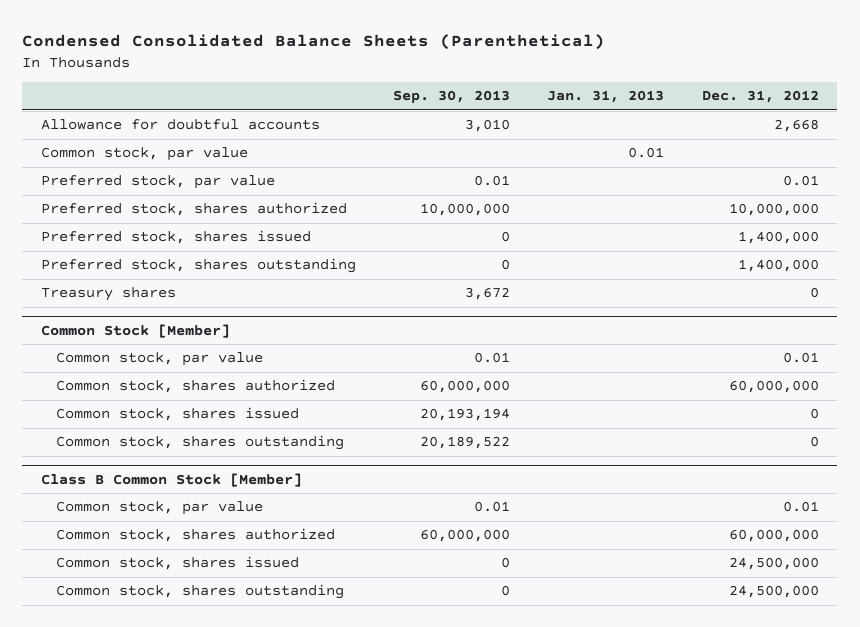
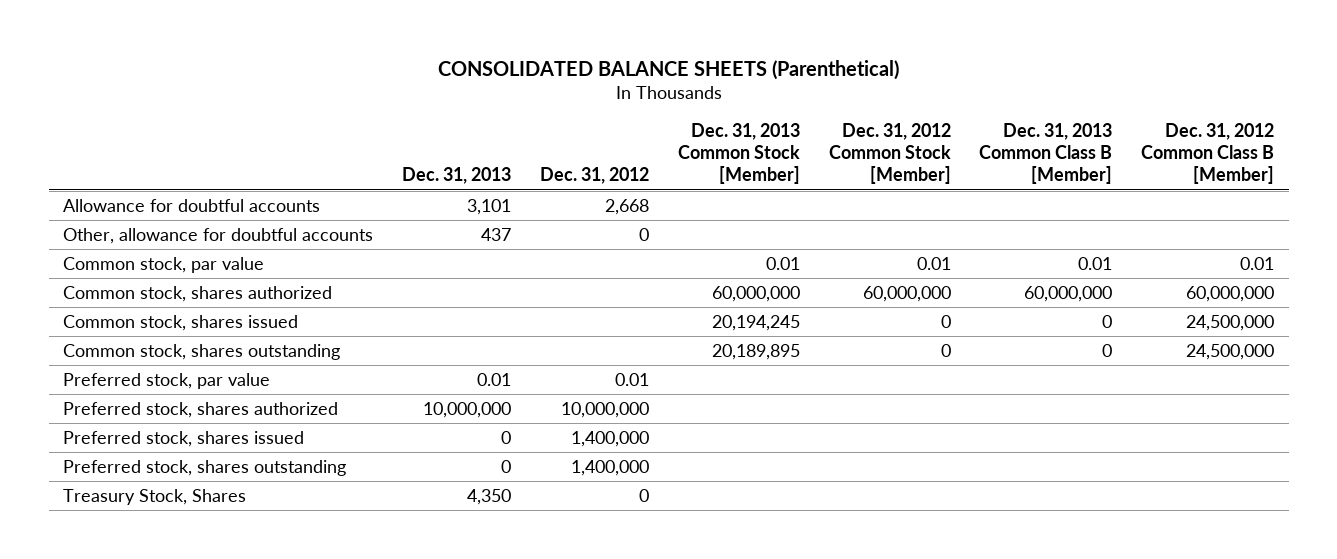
[22,34,606,51] Condensed Consolidated Balance Sheets (Parenthetical) -> [437,59,899,80] CONSOLIDATED BALANCE SHEETS (Parenthetical)
[393,90,511,104] Sep. 30, 2013 -> none
[547,90,665,104] Jan. 31, 2013 -> none
none -> [401,167,511,185] Dec. 31, 2013
none -> [677,123,800,185] Dec. 31, 2013 Common Stock [Member]
none -> [828,123,951,185] Dec. 31, 2012 Common Stock [Member]
none -> [979,123,1113,185] Dec. 31, 2013 Common Class B [Member]
none -> [1141,123,1275,185] Dec. 31, 2012 Common Class B [Member]
none -> [62,227,373,244] Other, allowance for doubtful accounts
none -> [62,285,332,302] Common stock, shares authorized
none -> [62,314,298,331] Common stock, shares issued
none -> [62,343,340,360] Common stock, shares outstanding
[40,323,230,338] Common Stock [Member] -> none
[55,352,263,367] Common stock, par value -> none
[55,379,335,394] Common stock, shares authorized -> none
[55,407,299,422] Common stock, shares issued -> none
[55,435,344,451] Common stock, shares outstanding -> none
[40,472,302,487] Class B Common Stock [Member] -> none
[55,501,263,516] Common stock, par value -> none
[55,528,335,543] Common stock, shares authorized -> none
[55,556,299,571] Common stock, shares issued -> none
[55,584,344,600] Common stock, shares outstanding -> none
[40,287,176,302] Treasury shares -> [62,488,246,505] Treasury Stock, Shares

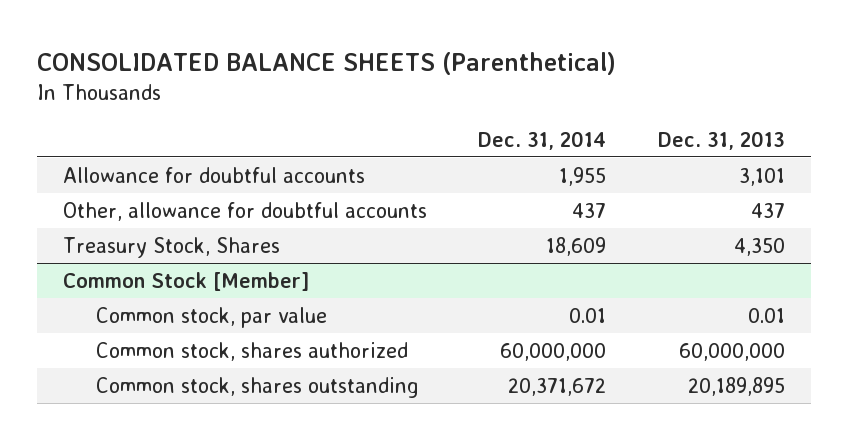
[539,167,649,185] Dec. 31, 2012 -> none
[677,123,800,185] Dec. 31, 2013 Common Stock [Member] -> none
[828,123,951,185] Dec. 31, 2012 Common Stock [Member] -> none
[979,123,1113,185] Dec. 31, 2013 Common Class B [Member] -> none
[1141,123,1275,185] Dec. 31, 2012 Common Class B [Member] -> none
none -> [478,130,607,150] Dec. 31, 2014
[62,256,264,273] Common stock, par value -> none
[62,285,332,302] Common stock, shares authorized -> none
[62,314,298,331] Common stock, shares issued -> none
[62,343,340,360] Common stock, shares outstanding -> none
[62,372,270,389] Preferred stock, par value -> none
[62,401,338,418] Preferred stock, shares authorized -> none
[62,430,304,447] Preferred stock, shares issued -> none
[62,459,346,476] Preferred stock, shares outstanding -> none
none -> [62,271,309,291] Common Stock [Member]
none -> [96,306,328,328] Common stock, par value
none -> [96,341,409,361] Common stock, shares authorized
none -> [96,376,420,398] Common stock, shares outstanding

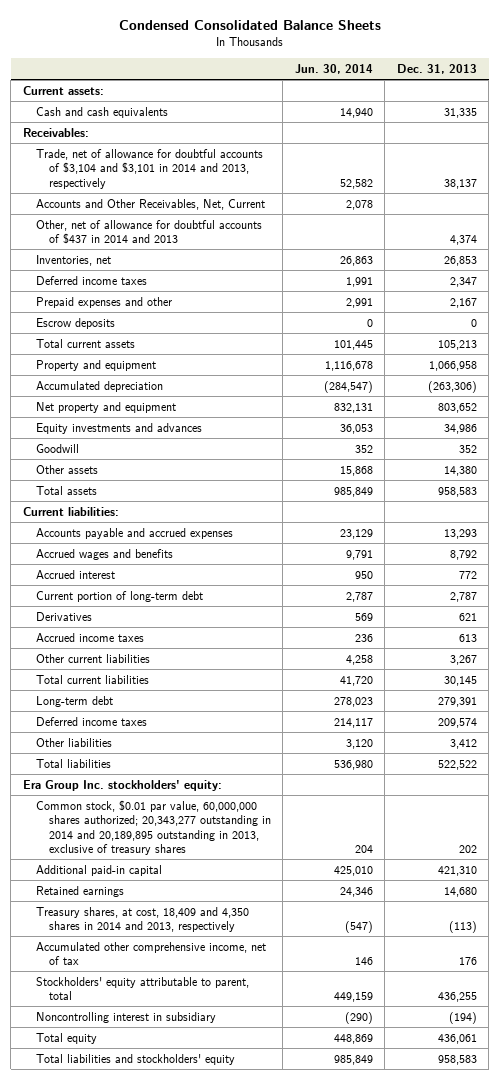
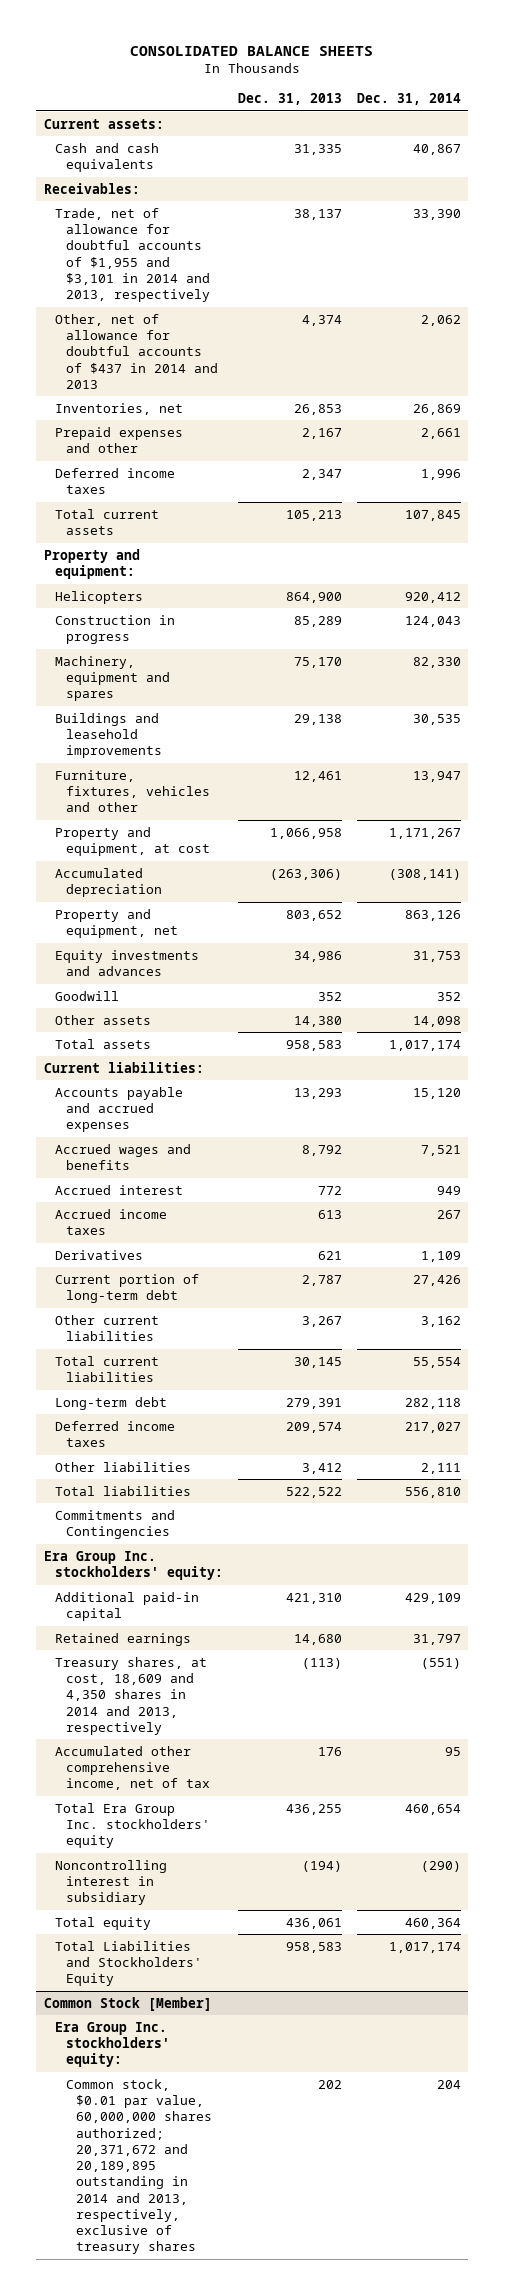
[118,19,381,30] Condensed Consolidated Balance Sheets -> [130,46,374,57] CONSOLIDATED BALANCE SHEETS
[294,63,373,74] Jun. 30, 2014 -> none
none -> [356,93,461,106] Dec. 31, 2014
[35,198,265,210] Accounts and Other Receivables, Net, Current -> none
[35,148,263,189] Trade, net of allowance for doubtful accounts of $3,104 and $3,101 in 2014 and 2013, respectively -> [54,207,210,303] Trade, net of allowance for doubtful accounts of $1,955 and $3,101 in 2014 and 2013, respectively
[35,317,115,329] Escrow deposits -> none
[35,275,147,285] Deferred income taxes -> [54,467,175,495] Deferred income taxes
none -> [43,548,140,580] Property and equipment:
none -> [54,590,143,604] Helicopters
none -> [54,614,175,645] Construction in progress
none -> [54,655,170,702] Machinery, equipment and spares
none -> [54,712,162,759] Buildings and leasehold improvements
none -> [54,769,210,813] Furniture, fixtures, vehicles and other
[35,359,156,371] Property and equipment -> [54,826,210,857] Property and equipment, at cost
[35,401,176,413] Net property and equipment -> [54,908,178,939] Property and equipment, net
[35,611,92,621] Derivatives -> [54,1249,143,1260] Derivatives
[35,590,203,602] Current portion of long-term debt -> [54,1273,199,1304] Current portion of long-term debt
none -> [54,1509,175,1540] Commitments and Contingencies
[35,799,271,855] Common stock, $0.01 par value, 60,000,000 shares authorized; 20,343,277 outstanding in 2014 and 20,189,895 outstanding in 2013, exclusive of treasury shares -> none
[35,906,249,933] Treasury shares, at cost, 18,409 and 4,350 shares in 2014 and 2013, respectively -> [54,1656,207,1735] Treasury shares, at cost, 18,609 and 4,350 shares in 2014 and 2013, respectively
[35,976,249,1001] Stockholders' equity attributable to parent, total -> [54,1802,210,1849] Total Era Group Inc. stockholders' equity
[35,1053,235,1065] Total liabilities and stockholders' equity -> [54,1940,202,1987] Total Liabilities and Stockholders' Equity
none -> [43,1996,212,2011] Common Stock [Member]
none -> [54,2021,170,2068] Era Group Inc. stockholders' equity:
none -> [65,2078,213,2255] Common stock, $0.01 par value, 60,000,000 shares authorized; 20,371,672 and 20,189,895 outstanding in 2014 and 2013, respectively, exclusive of treasury shares

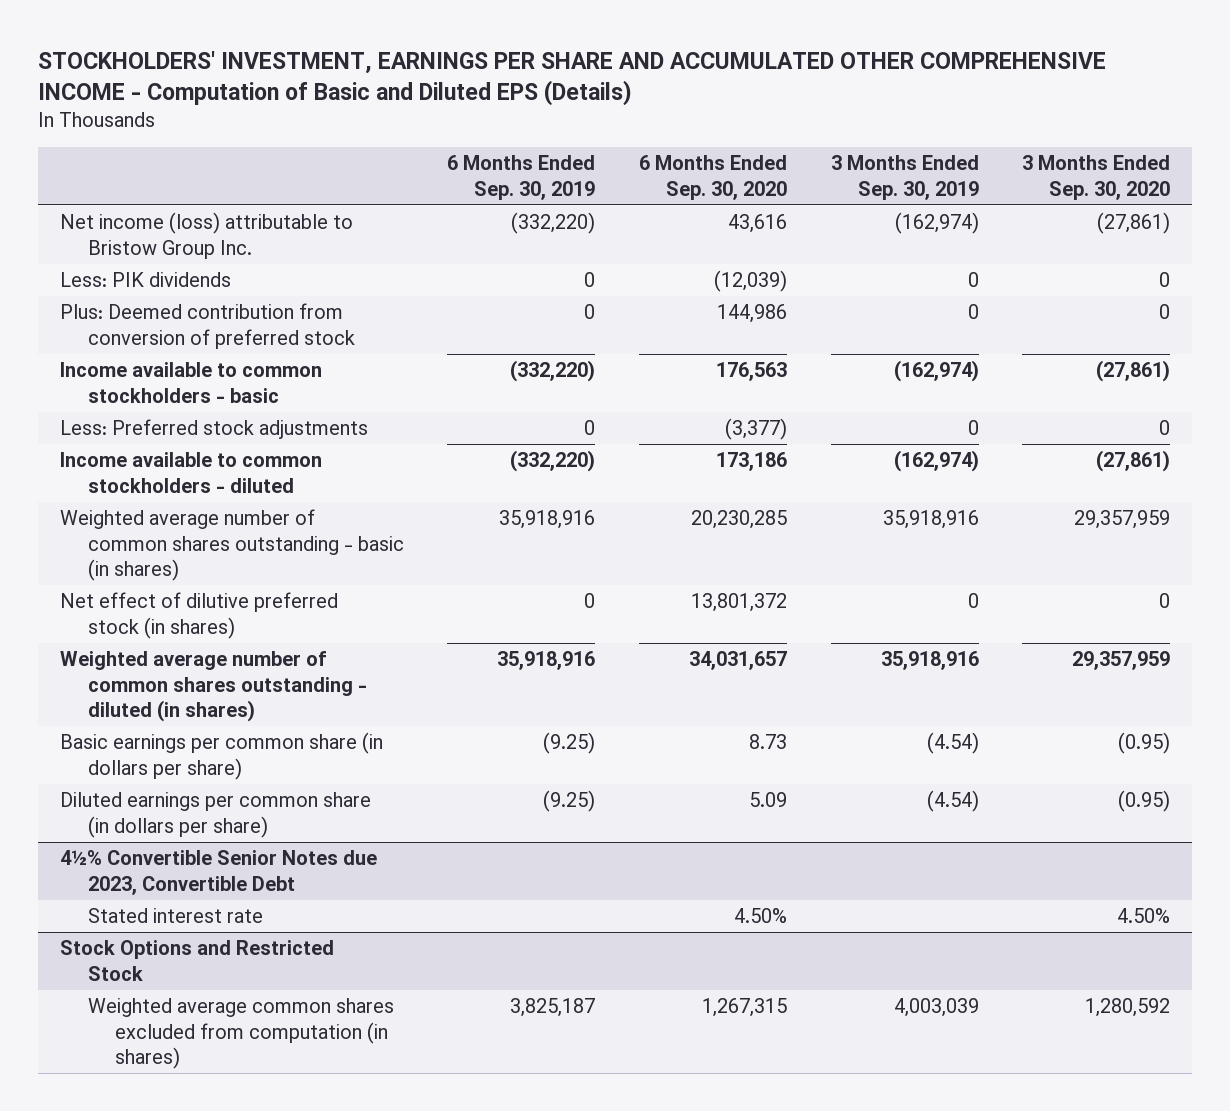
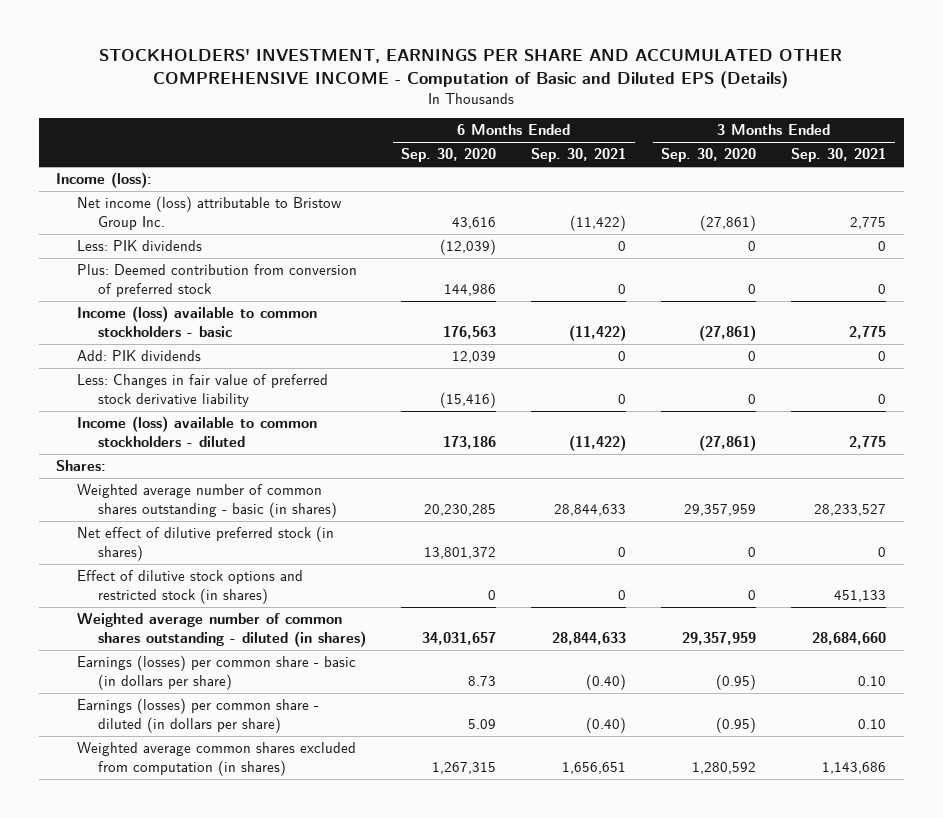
[447,155,596,200] 6 Months Ended Sep. 30, 2019 -> none
[830,155,979,200] 3 Months Ended Sep. 30, 2019 -> none
none -> [531,148,627,163] Sep. 30, 2021
none -> [791,148,887,163] Sep. 30, 2021
none -> [56,172,153,189] Income (loss):
[60,419,369,440] Less: Preferred stock adjustments -> none
[60,362,323,403] Income available to common stockholders - basic -> [77,306,318,337] Income (loss) available to common stockholders - basic
none -> [77,350,202,362] Add: PIK dividends
none -> [77,374,329,407] Less: Changes in fair value of preferred stock derivative liability
[60,452,323,493] Income available to common stockholders - diluted -> [77,416,318,447] Income (loss) available to common stockholders - diluted
none -> [56,460,107,472] Shares:
none -> [77,570,304,604] Effect of dilutive stock options and restricted stock (in shares)
[60,850,378,895] 4½% Convertible Senior Notes due 2023, Convertible Debt -> none
[87,908,263,924] Stated interest rate -> none
[60,940,335,981] Stock Options and Restricted Stock -> none
[60,732,384,780] Basic earnings per common share (in dollars per share) -> [77,655,357,690] Earnings (losses) per common share - basic (in dollars per share)
[60,792,372,838] Diluted earnings per common share (in dollars per share) -> [77,698,320,733] Earnings (losses) per common share - diluted (in dollars per share)

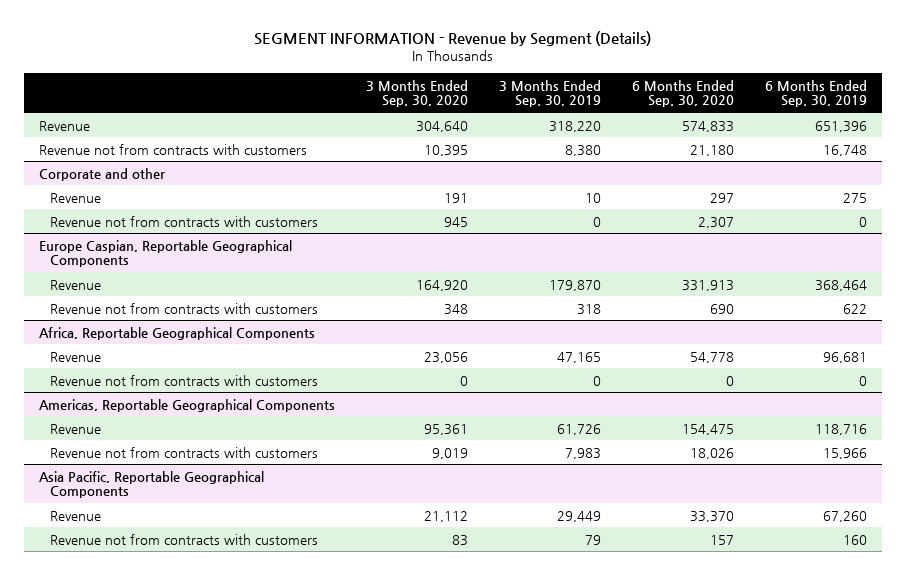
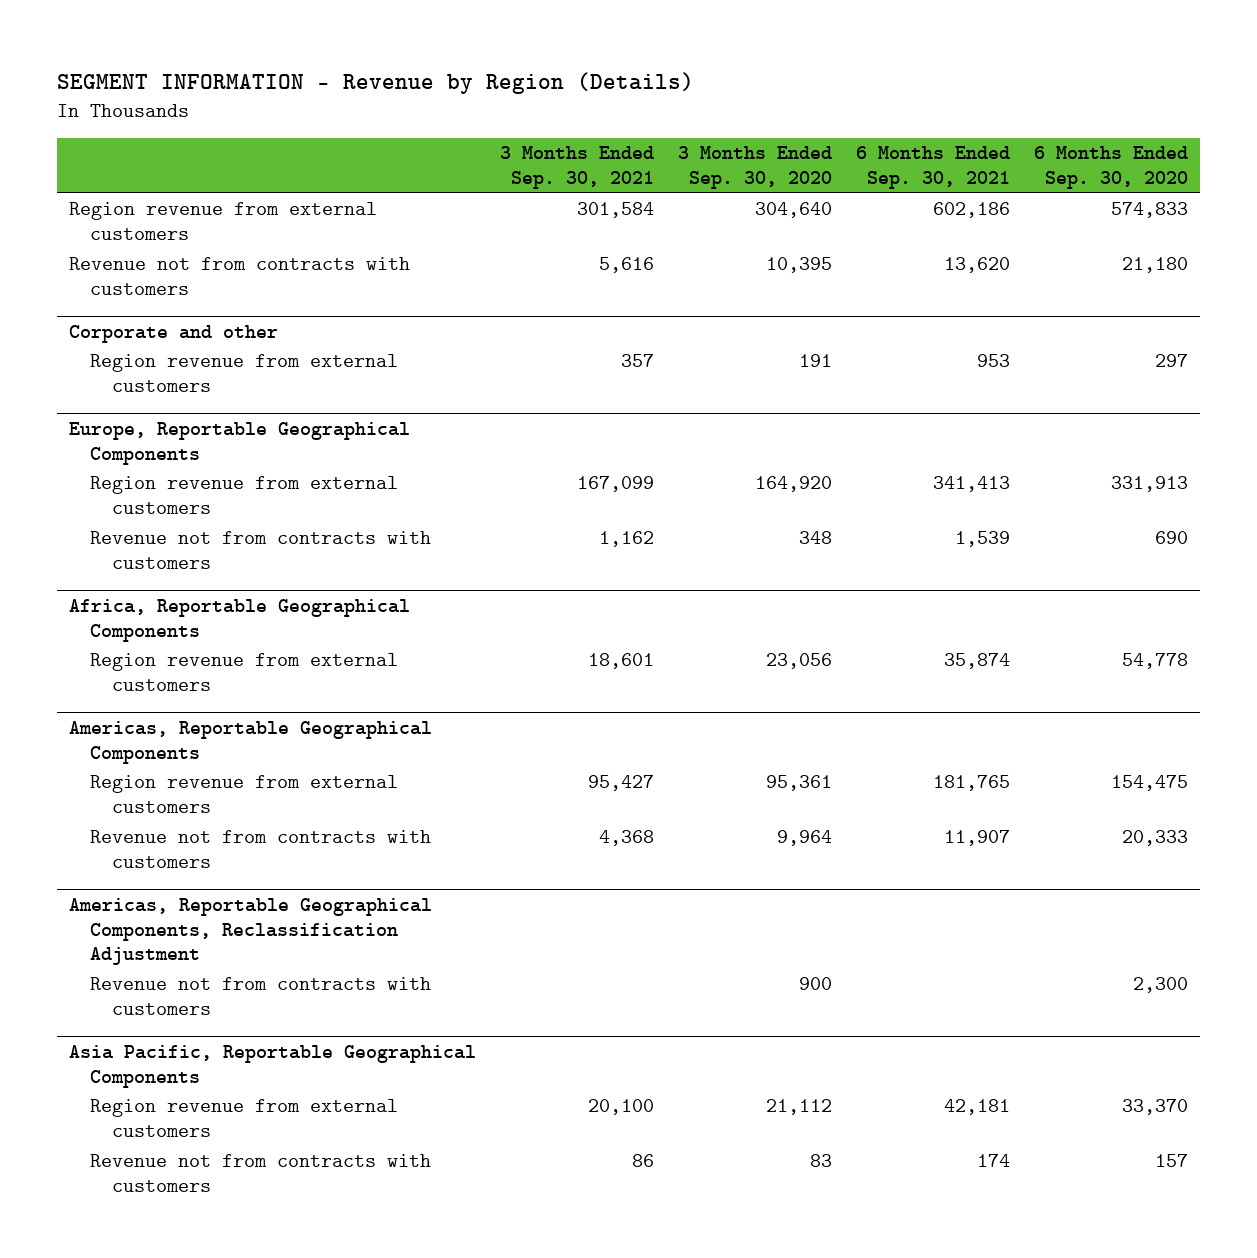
[254,31,652,47] SEGMENT INFORMATION - Revenue by Segment (Details) -> [57,72,695,95] SEGMENT INFORMATION - Revenue by Region (Details)
[499,79,602,108] 3 Months Ended Sep. 30, 2019 -> none
[765,79,868,108] 6 Months Ended Sep. 30, 2019 -> none
none -> [500,146,655,190] 3 Months Ended Sep. 30, 2021
none -> [856,146,1011,190] 6 Months Ended Sep. 30, 2021
[39,120,91,131] Revenue -> [69,202,378,241] Region revenue from external customers
[49,215,318,227] Revenue not from contracts with customers -> none
[49,192,101,203] Revenue -> [90,354,399,393] Region revenue from external customers
[39,239,293,268] Europe Caspian, Reportable Geographical Components -> [69,421,411,465] Europe, Reportable Geographical Components
[49,279,101,290] Revenue -> [90,476,399,515] Region revenue from external customers
[49,374,318,386] Revenue not from contracts with customers -> none
[49,351,101,362] Revenue -> [90,653,399,692] Region revenue from external customers
[49,423,101,434] Revenue -> [90,775,399,814] Region revenue from external customers
[432,447,469,459] 9,019 -> [777,830,833,847] 9,964
[690,447,735,459] 18,026 -> [1122,830,1189,847] 20,333
none -> [69,897,433,966] Americas, Reportable Geographical Components, Reclassification Adjustment
none -> [90,977,432,1016] Revenue not from contracts with customers
[49,510,101,521] Revenue -> [90,1099,399,1138] Region revenue from external customers

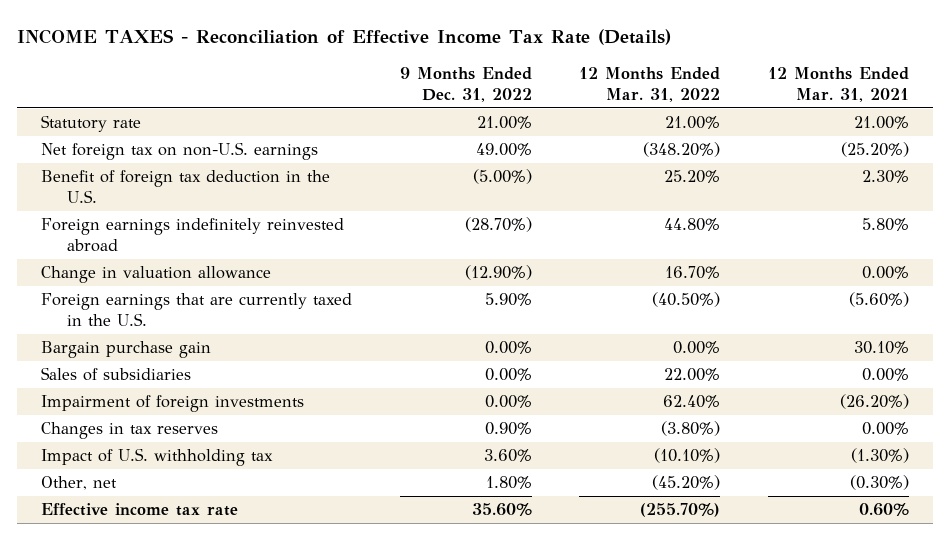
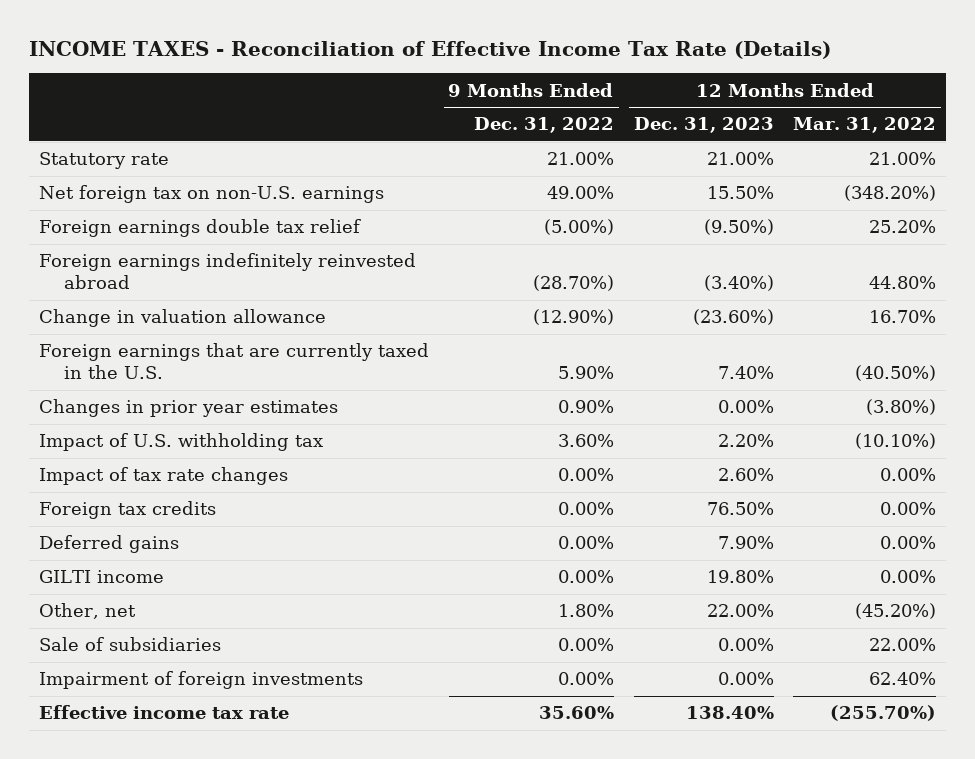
[767,67,909,102] 12 Months Ended Mar. 31, 2021 -> none
none -> [633,117,774,134] Dec. 31, 2023
[41,170,331,203] Benefit of foreign tax deduction in the U.S. -> [38,219,361,238] Foreign earnings double tax relief
[41,341,212,359] Bargain purchase gain -> none
[41,367,192,382] Sales of subsidiaries -> none
[41,422,219,440] Changes in tax reserves -> [38,399,338,418] Changes in prior year estimates
none -> [38,467,288,486] Impact of tax rate changes
none -> [38,501,216,520] Foreign tax credits
none -> [38,535,179,554] Deferred gains
none -> [38,570,164,584] GILTI income
none -> [38,637,221,652] Sale of subsidiaries
[41,395,305,413] Impairment of foreign investments -> [38,671,363,690] Impairment of foreign investments

